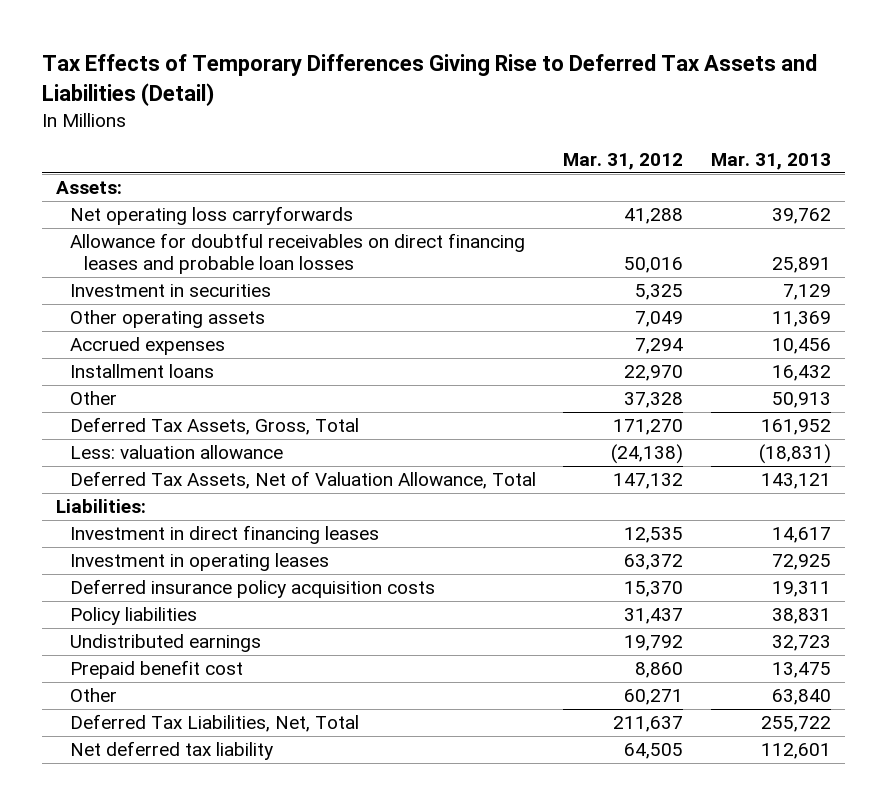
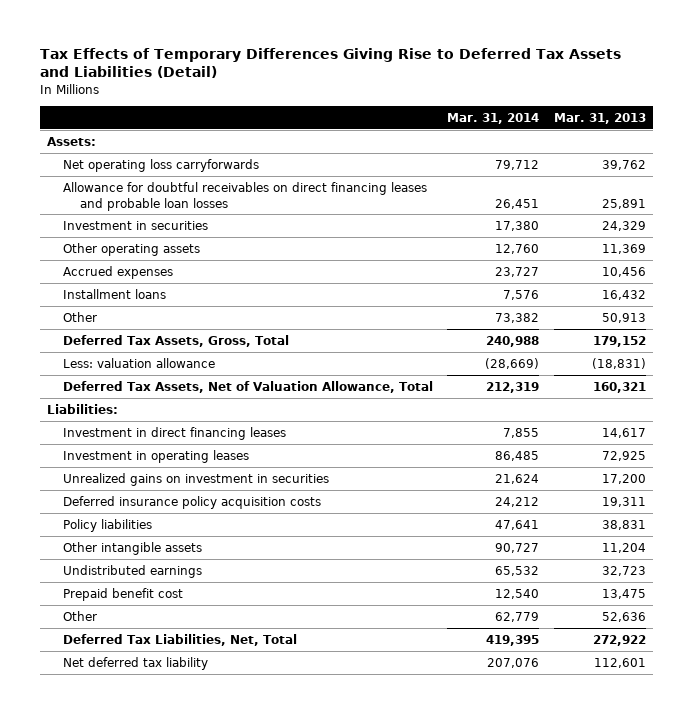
[563,153,684,171] Mar. 31, 2012 -> none
none -> [447,112,540,124] Mar. 31, 2014
[783,284,832,301] 7,129 -> [601,220,646,231] 24,329
[761,419,832,436] 161,952 -> [592,335,646,347] 179,152
[761,473,832,490] 143,121 -> [592,381,646,393] 160,321
none -> [63,472,330,486] Unrealized gains on investment in securities
none -> [63,541,203,555] Other intangible assets
[772,689,832,706] 63,840 -> [601,611,646,622] 52,636
[761,716,832,733] 255,722 -> [592,634,646,646] 272,922

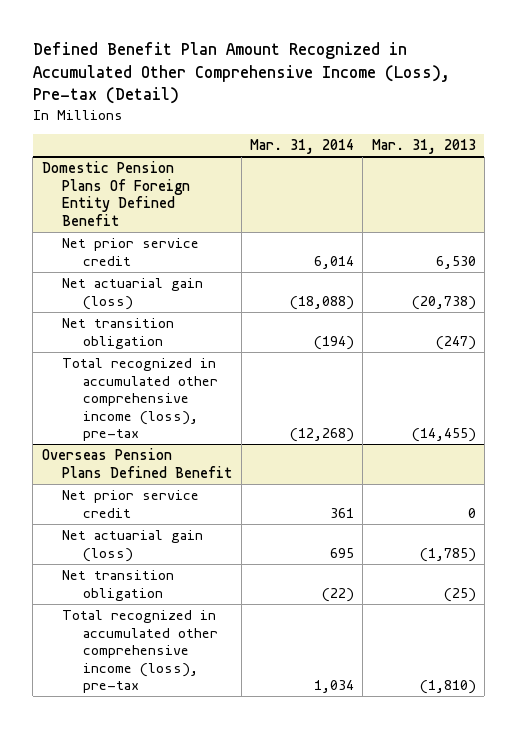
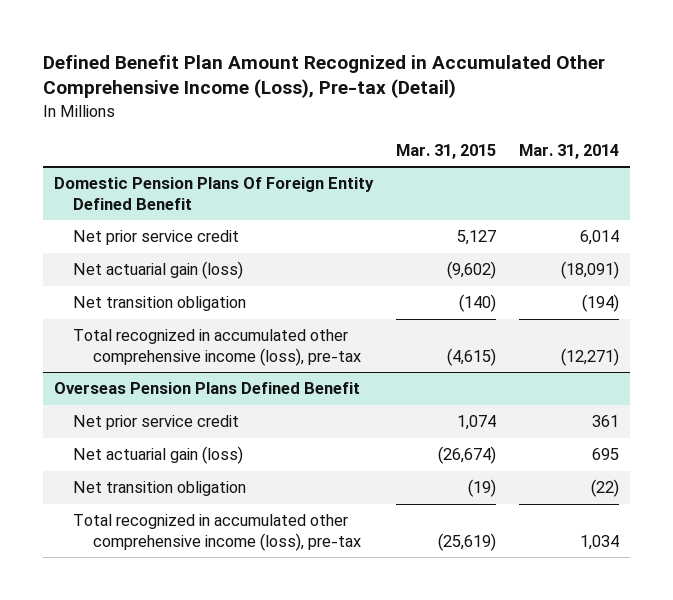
[371,139,476,155] Mar. 31, 2013 -> none
none -> [395,143,496,159] Mar. 31, 2015
[289,295,354,310] (18,088) -> [560,261,619,280] (18,091)
[289,428,354,443] (12,268) -> [560,347,619,366] (12,271)

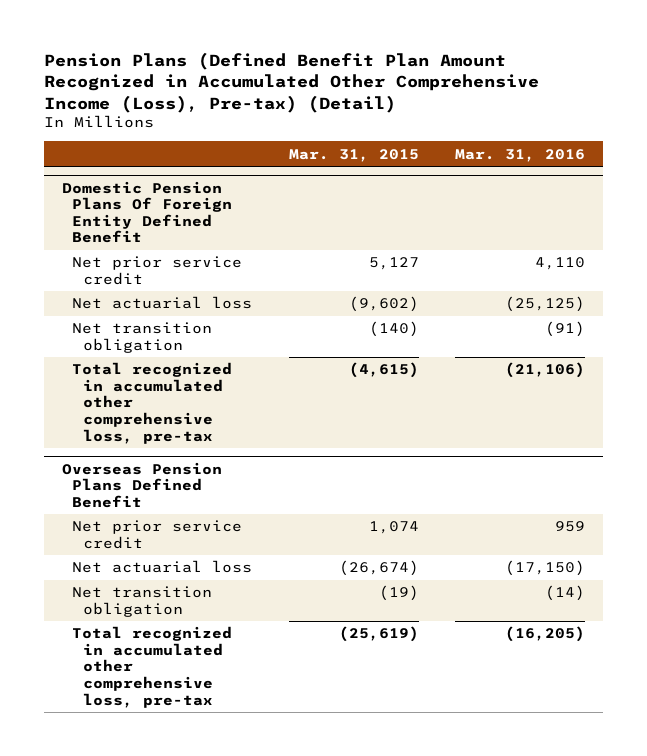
[42,54,605,99] Defined Benefit Plan Amount Recognized in Accumulated Other Comprehensive Income (Loss), Pre-tax (Detail) -> [44,51,540,113] Pension Plans (Defined Benefit Plan Amount Recognized in Accumulated Other Comprehensive Income (Loss), Pre-tax) (Detail)
[518,143,619,159] Mar. 31, 2014 -> none
none -> [455,148,586,162] Mar. 31, 2016
[73,261,244,280] Net actuarial gain (loss) -> [72,296,253,310] Net actuarial loss
[73,329,361,366] Total recognized in accumulated other comprehensive income (loss), pre-tax -> [72,362,233,444] Total recognized in accumulated other comprehensive loss, pre-tax
[73,446,244,465] Net actuarial gain (loss) -> [72,560,253,574] Net actuarial loss
[73,514,361,551] Total recognized in accumulated other comprehensive income (loss), pre-tax -> [72,626,233,708] Total recognized in accumulated other comprehensive loss, pre-tax

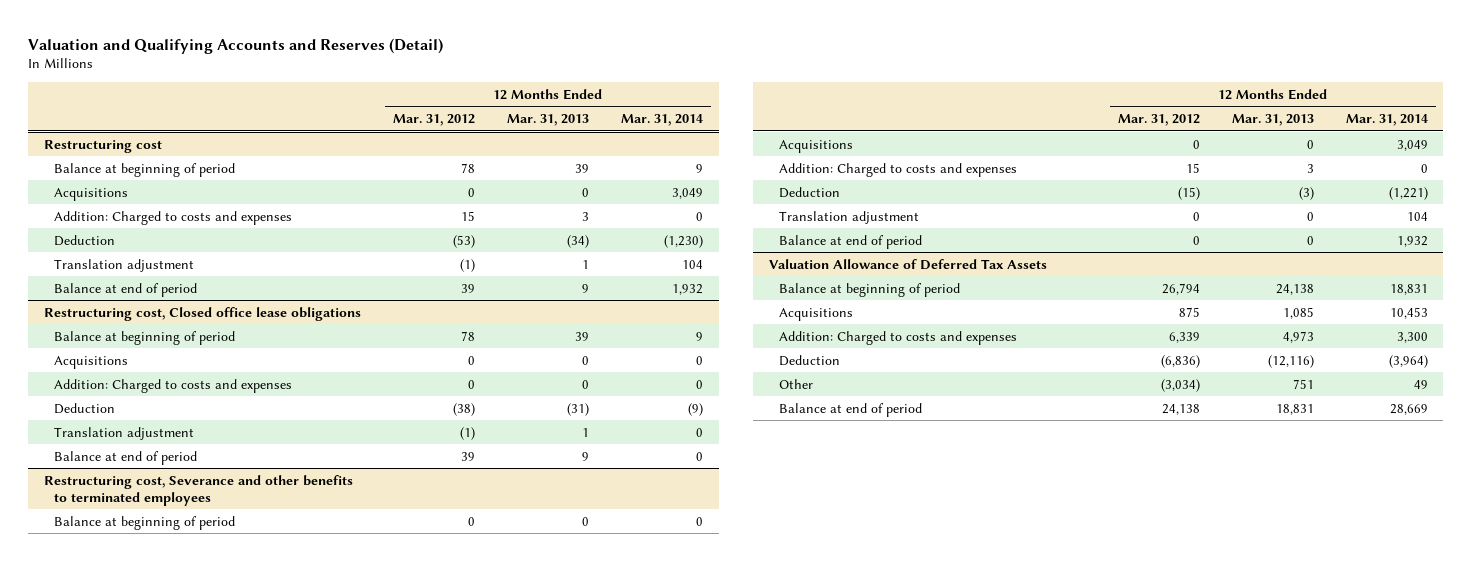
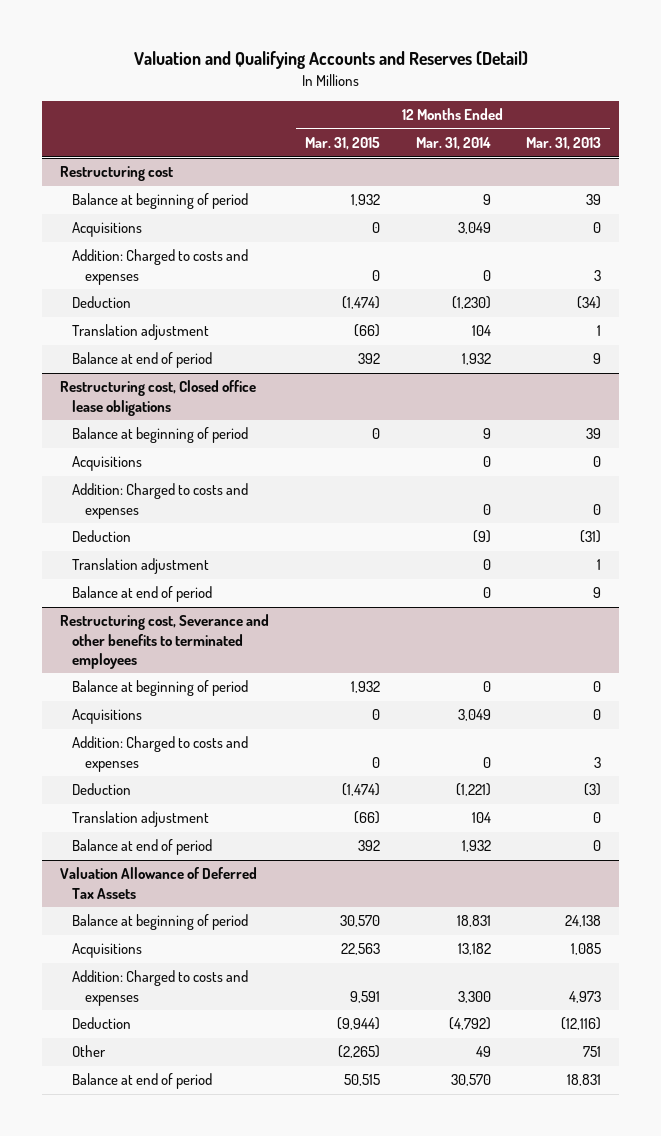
[393,114,476,127] Mar. 31, 2012 -> none
none -> [304,137,380,151] Mar. 31, 2015
[1389,306,1428,319] 10,453 -> [457,943,491,956] 13,182
[1388,354,1428,368] (3,964) -> [448,1017,491,1031] (4,792)
[1389,403,1428,415] 28,669 -> [450,1074,491,1087] 30,570

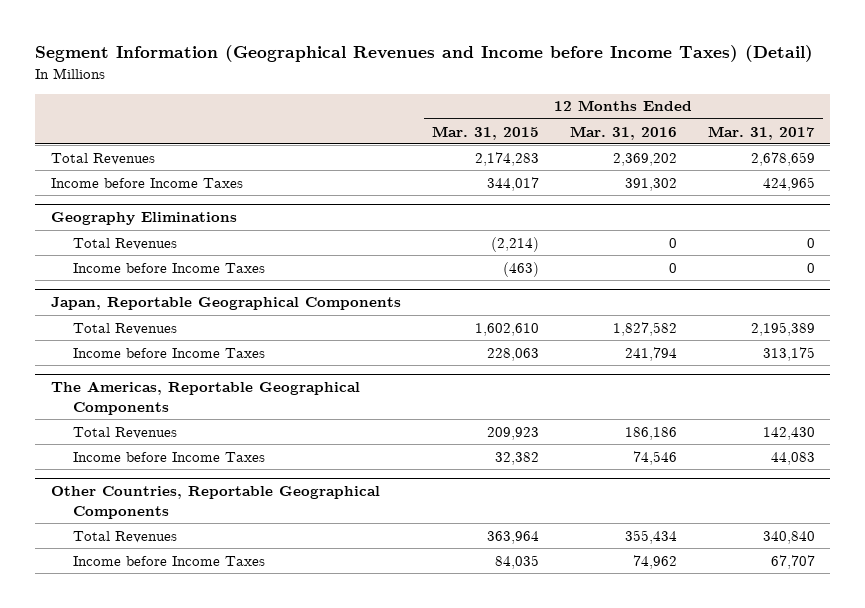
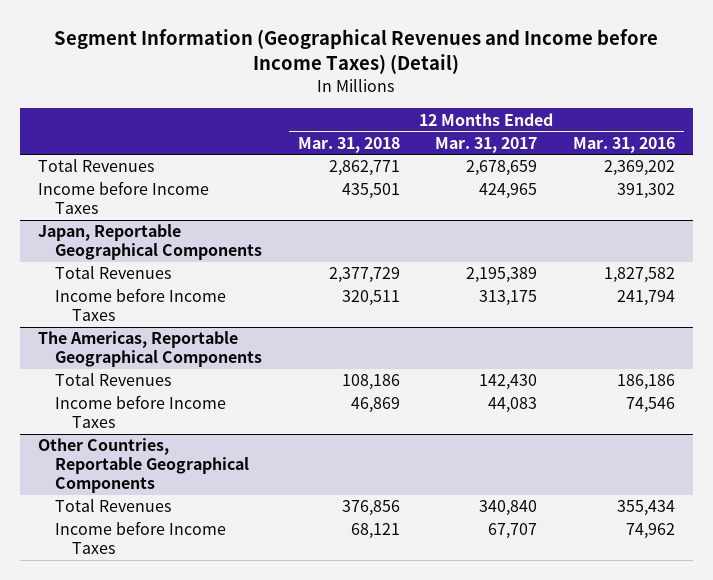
[431,125,539,140] Mar. 31, 2015 -> none
none -> [297,136,400,153] Mar. 31, 2018
[50,212,237,226] Geography Eliminations -> none
[73,237,178,250] Total Revenues -> none
[73,262,266,273] Income before Income Taxes -> none

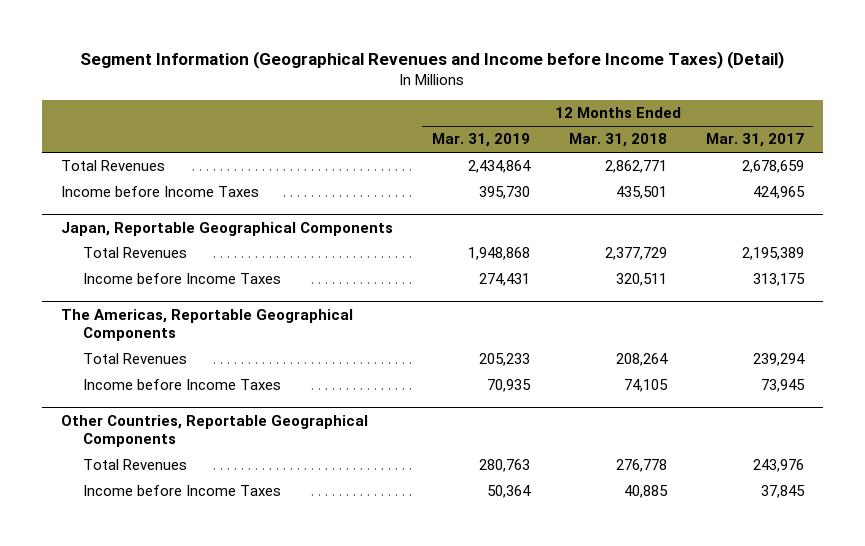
[572,136,675,153] Mar. 31, 2016 -> none
none -> [431,133,530,148] Mar. 31, 2019
[341,374,400,391] 108,186 -> [615,353,668,367] 208,264
[479,374,538,391] 142,430 -> [752,353,805,367] 239,294
[350,397,400,414] 46,869 -> [623,379,668,393] 74,105
[488,397,538,414] 44,083 -> [760,379,805,393] 73,945
[341,500,400,517] 376,856 -> [615,459,667,473] 276,778
[479,500,538,517] 340,840 -> [752,459,804,473] 243,976
[350,523,400,540] 68,121 -> [623,485,668,499] 40,885
[488,523,538,540] 67,707 -> [760,485,805,499] 37,845

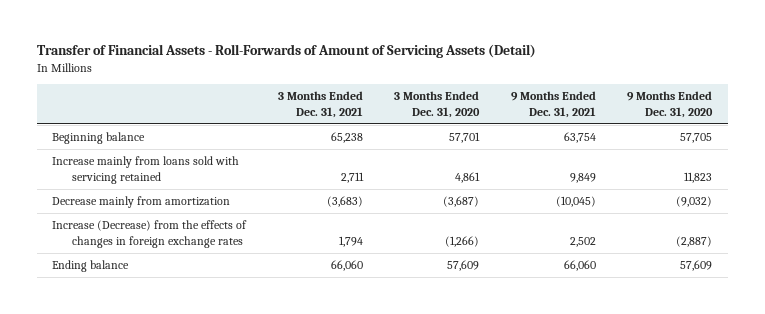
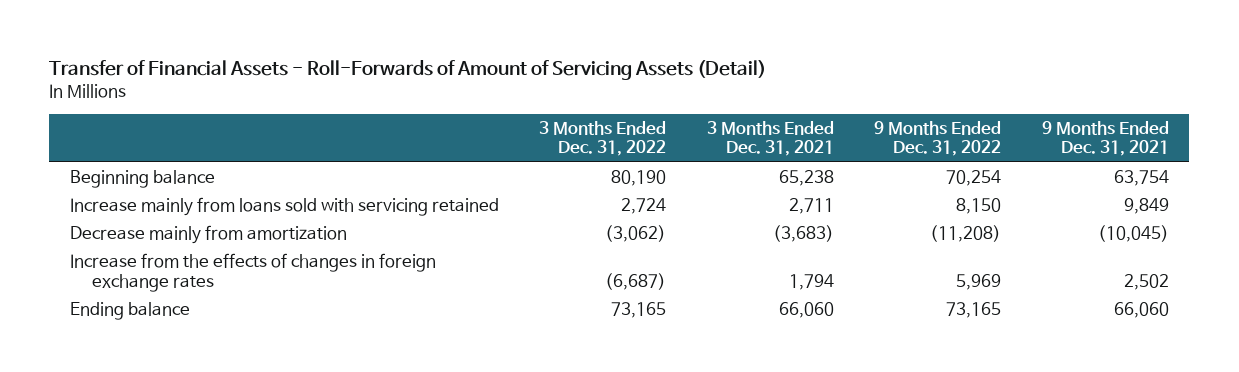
[394,91,481,118] 3 Months Ended Dec. 31, 2020 -> none
[627,91,714,118] 9 Months Ended Dec. 31, 2020 -> none
none -> [539,120,667,157] 3 Months Ended Dec. 31, 2022
none -> [874,120,1002,157] 9 Months Ended Dec. 31, 2022
[52,220,248,248] Increase (Decrease) from the effects of changes in foreign exchange rates -> [69,253,436,292] Increase from the effects of changes in foreign exchange rates

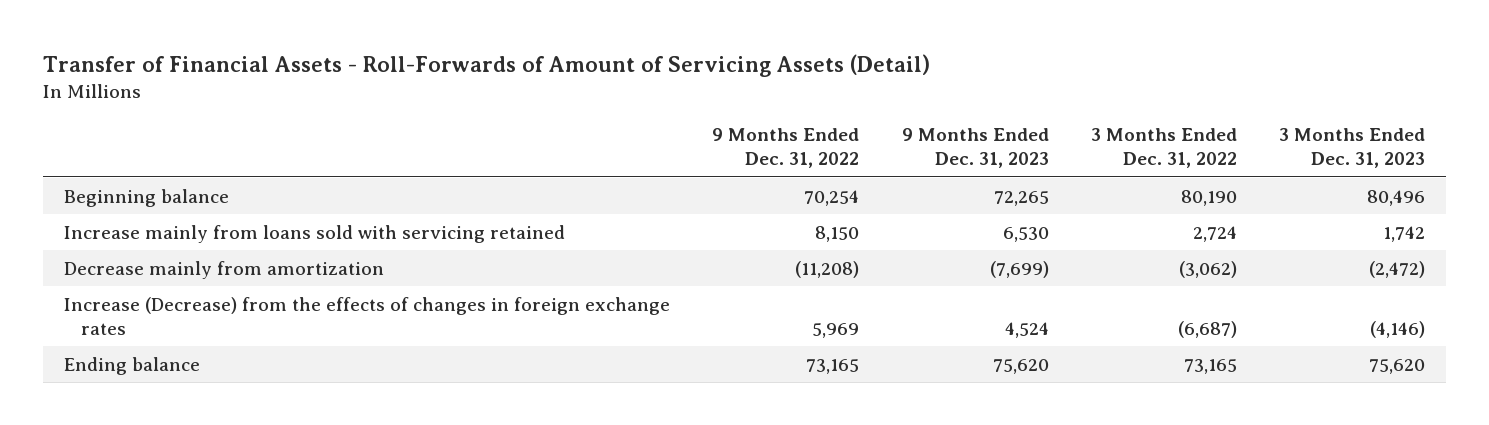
[706,120,834,157] 3 Months Ended Dec. 31, 2021 -> none
[1042,120,1170,157] 9 Months Ended Dec. 31, 2021 -> none
none -> [901,128,1049,169] 9 Months Ended Dec. 31, 2023
none -> [1279,128,1426,169] 3 Months Ended Dec. 31, 2023
[69,253,436,292] Increase from the effects of changes in foreign exchange rates -> [63,296,670,335] Increase (Decrease) from the effects of changes in foreign exchange rates

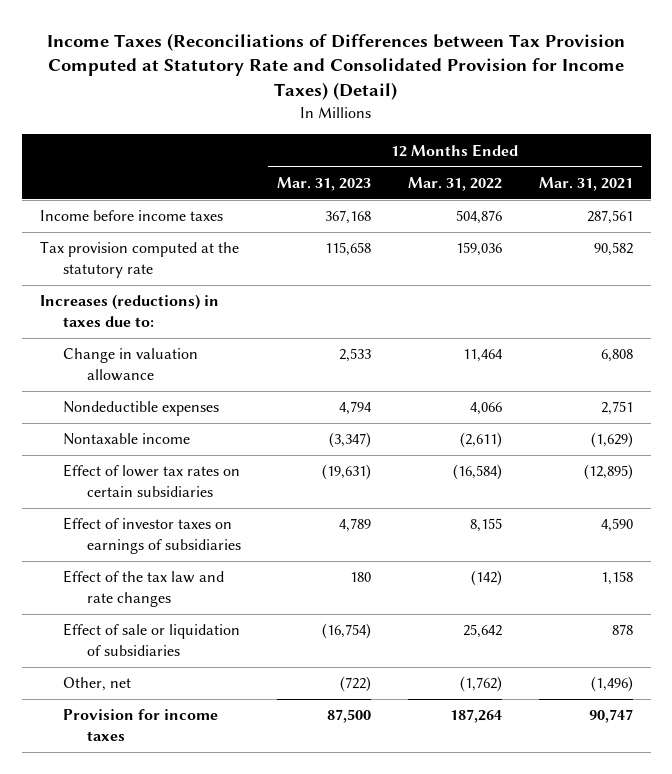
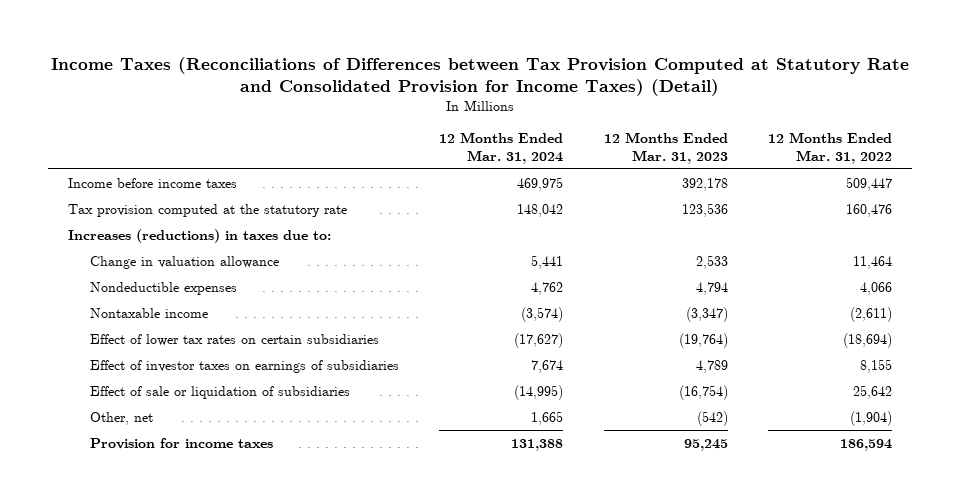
[538,176,633,191] Mar. 31, 2021 -> none
none -> [439,132,564,164] 12 Months Ended Mar. 31, 2024
[325,210,372,225] 367,168 -> [681,177,728,191] 392,178
[455,210,502,225] 504,876 -> [845,176,892,191] 509,447
[325,242,372,257] 115,658 -> [681,202,728,217] 123,536
[455,242,502,257] 159,036 -> [845,203,892,217] 160,476
[322,464,372,481] (19,631) -> [678,332,728,348] (19,764)
[452,464,502,481] (16,584) -> [842,332,892,348] (18,694)
[63,570,225,608] Effect of the tax law and rate changes -> none
[340,676,372,693] (722) -> [696,410,728,426] (542)
[459,676,502,693] (1,762) -> [849,410,892,426] (1,904)
[327,709,372,724] 87,500 -> [683,438,728,451] 95,245
[449,709,502,724] 187,264 -> [839,438,892,451] 186,594

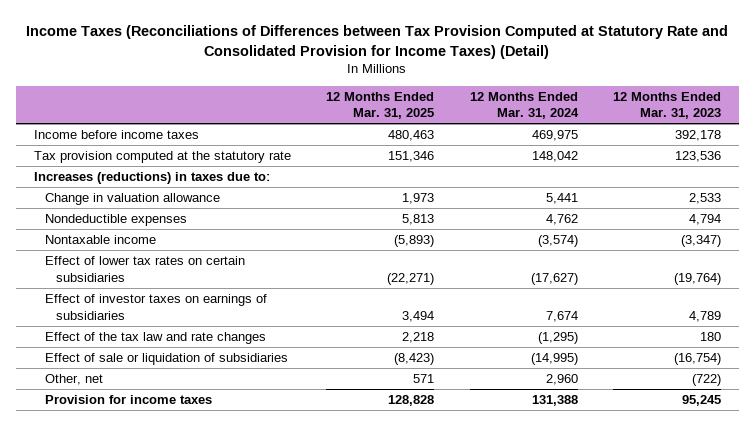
[767,132,892,164] 12 Months Ended Mar. 31, 2022 -> none
none -> [326,91,435,120] 12 Months Ended Mar. 31, 2025
none -> [44,331,266,344] Effect of the tax law and rate changes
[531,410,564,425] 1,665 -> [545,373,578,385] 2,960
[696,410,728,426] (542) -> [692,373,722,386] (722)

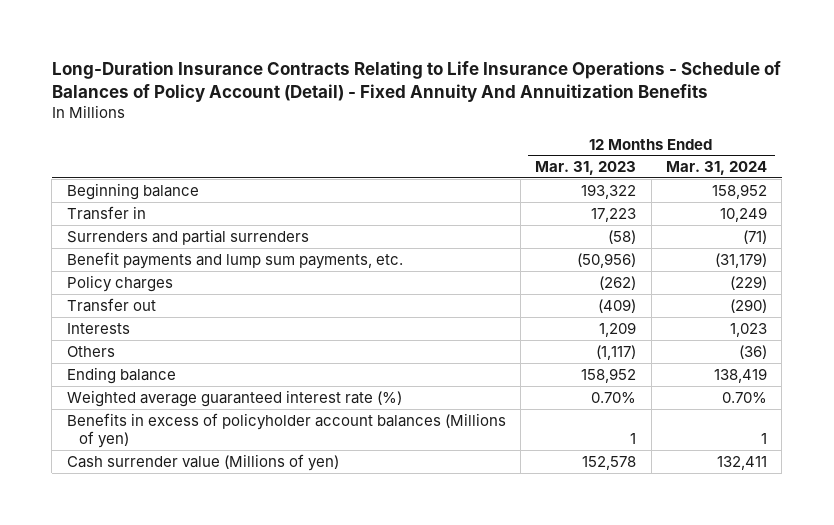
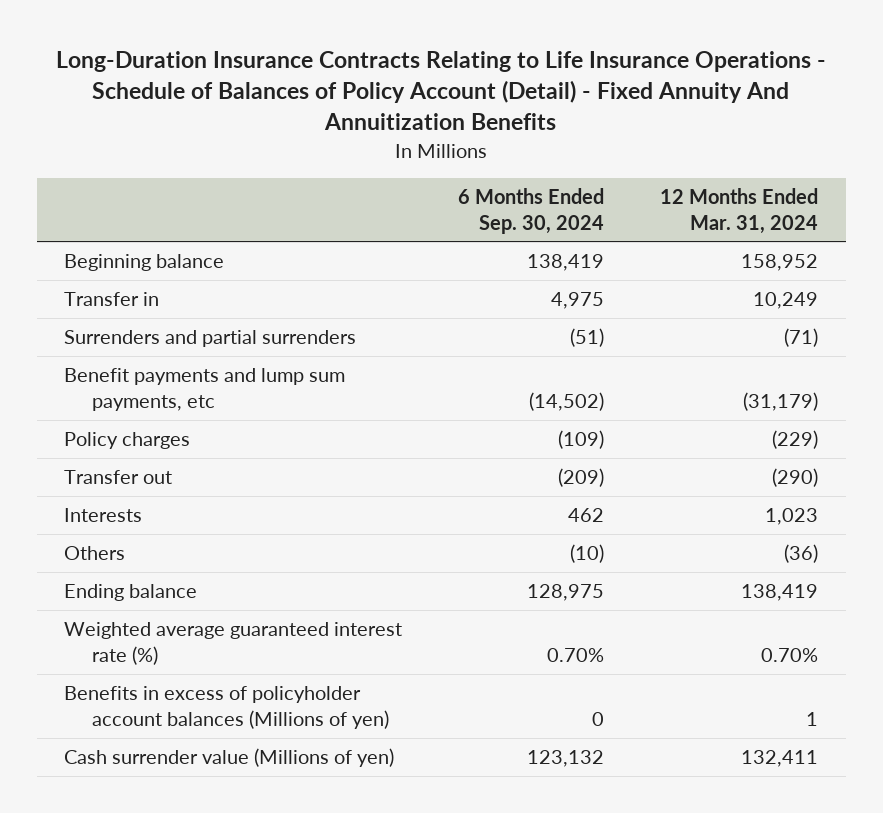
[535,161,637,176] Mar. 31, 2023 -> none
none -> [458,188,605,234] 6 Months Ended Sep. 30, 2024
[66,251,403,269] Benefit payments and lump sum payments, etc. -> [64,368,346,411] Benefit payments and lump sum payments, etc

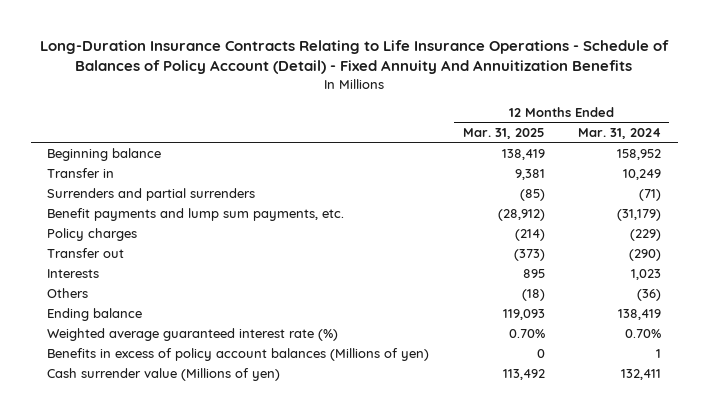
[458,188,605,234] 6 Months Ended Sep. 30, 2024 -> none
none -> [462,127,545,139] Mar. 31, 2025
[64,368,346,411] Benefit payments and lump sum payments, etc -> [47,207,345,221] Benefit payments and lump sum payments, etc.
[64,686,390,729] Benefits in excess of policyholder account balances (Millions of yen) -> [47,347,430,361] Benefits in excess of policy account balances (Millions of yen)

